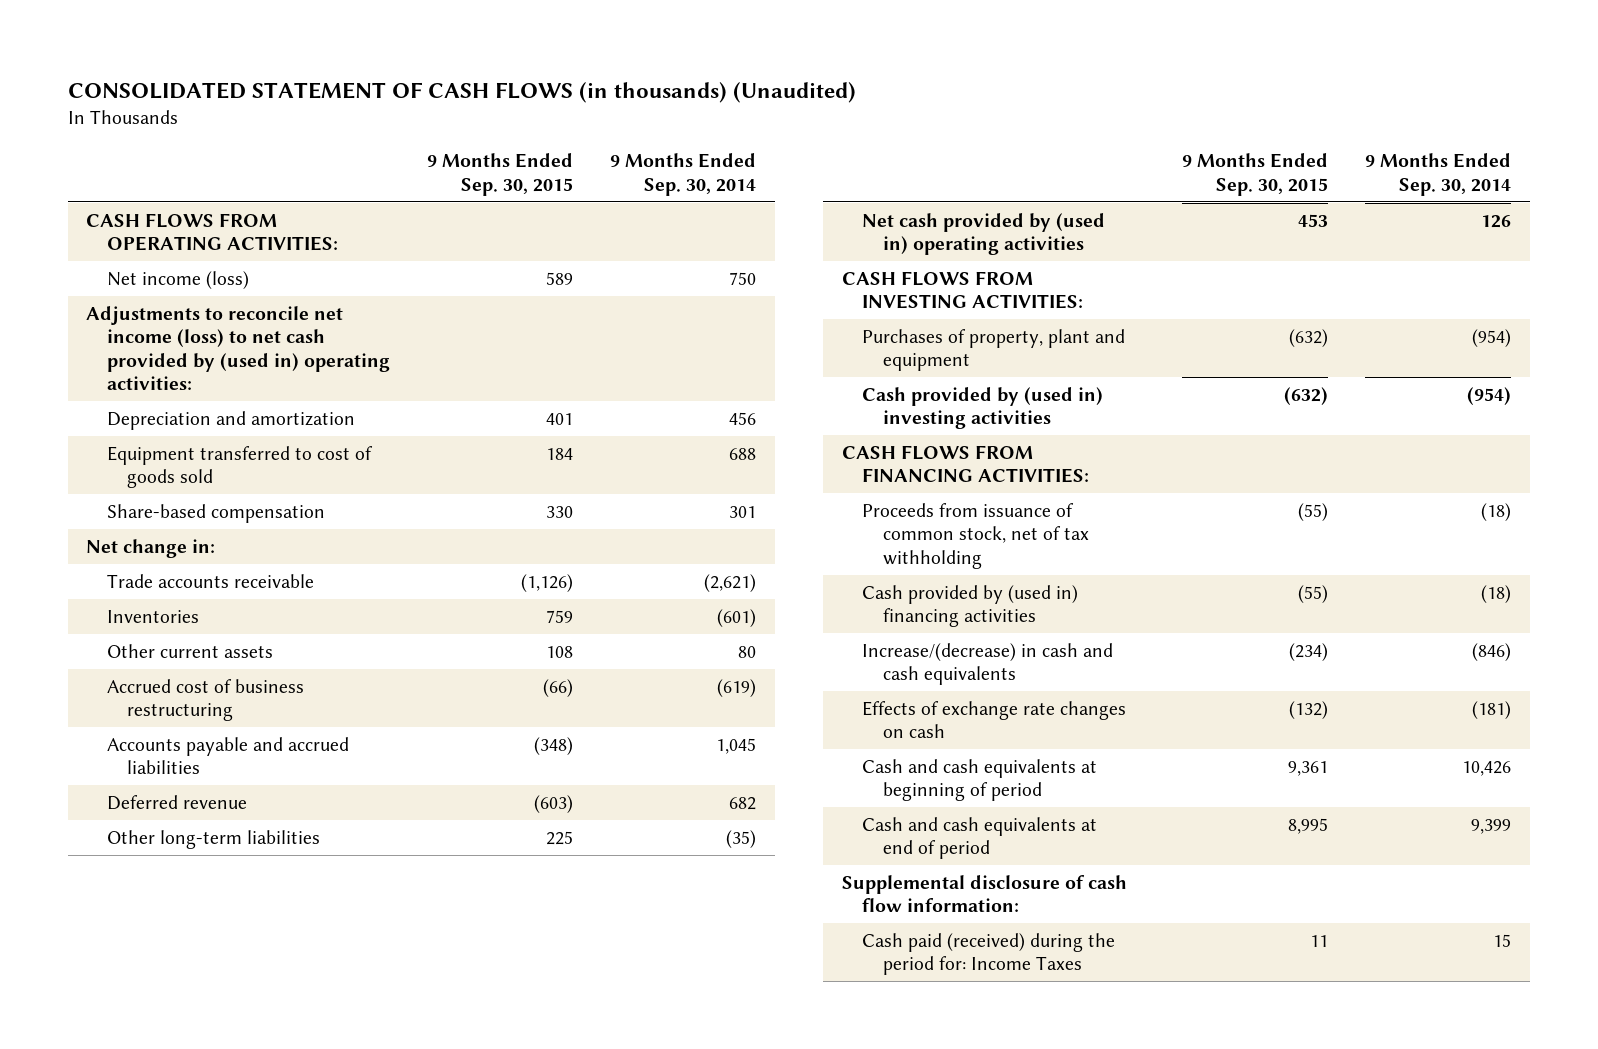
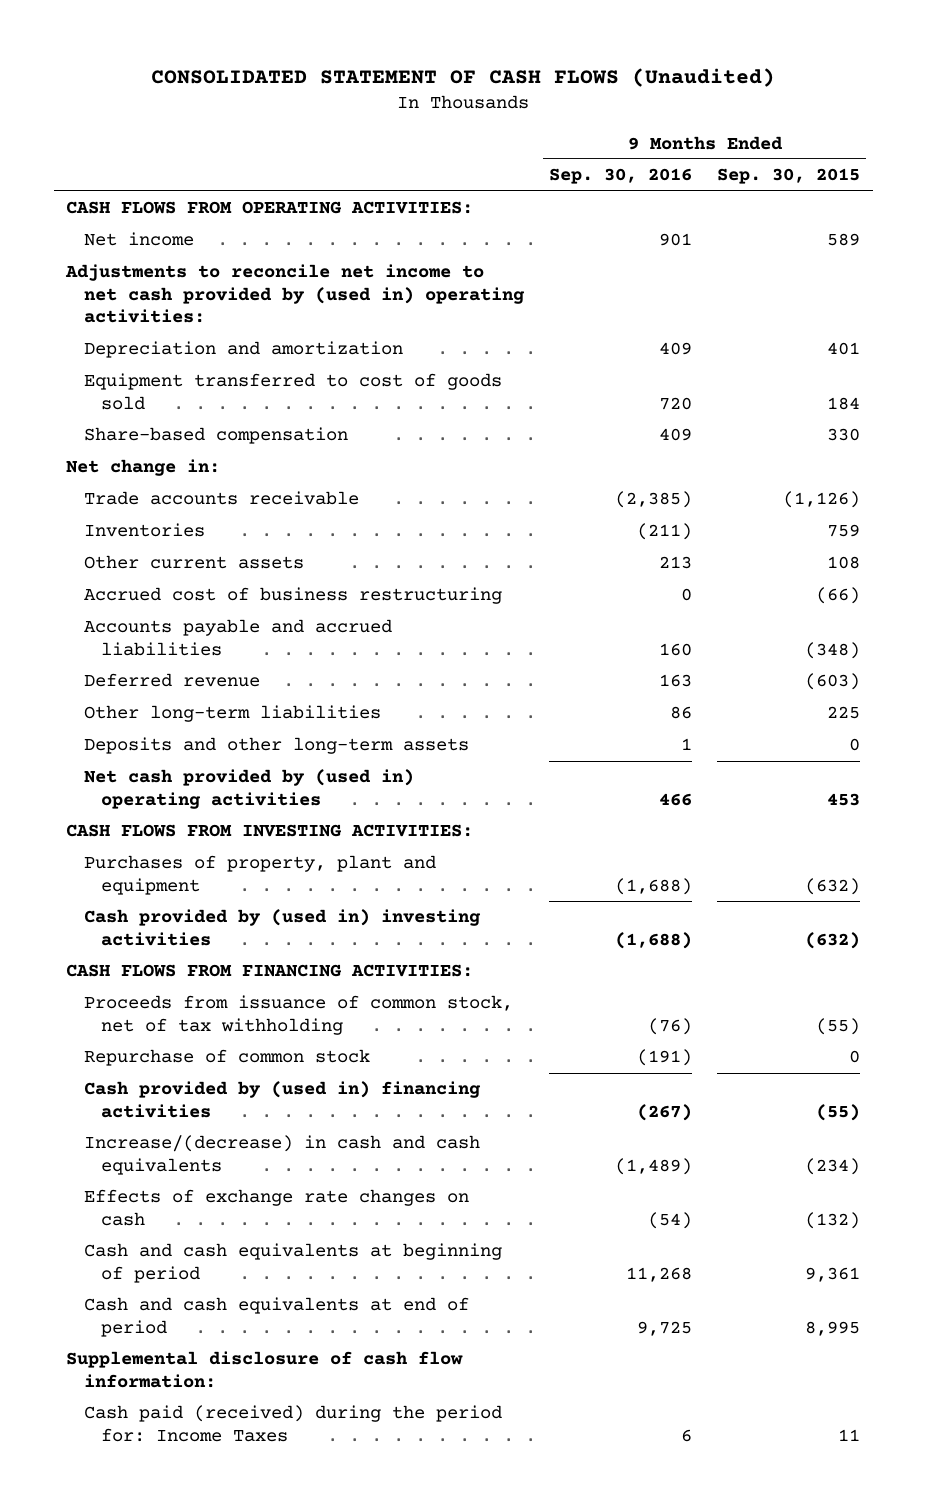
[67,82,856,104] CONSOLIDATED STATEMENT OF CASH FLOWS (in thousands) (Unaudited) -> [151,67,776,87] CONSOLIDATED STATEMENT OF CASH FLOWS (Unaudited)
[609,153,756,197] 9 Months Ended Sep. 30, 2014 -> none
none -> [548,168,692,185] Sep. 30, 2016
[106,270,249,289] Net income (loss) -> [83,232,194,247] Net income
[86,305,390,391] Adjustments to reconcile net income (loss) to net cash provided by (used in) operating activities: -> [65,264,525,324] Adjustments to reconcile net income to net cash provided by (used in) operating activities:
none -> [83,737,469,755] Deposits and other long-term assets
none -> [83,1049,370,1067] Repurchase of common stock

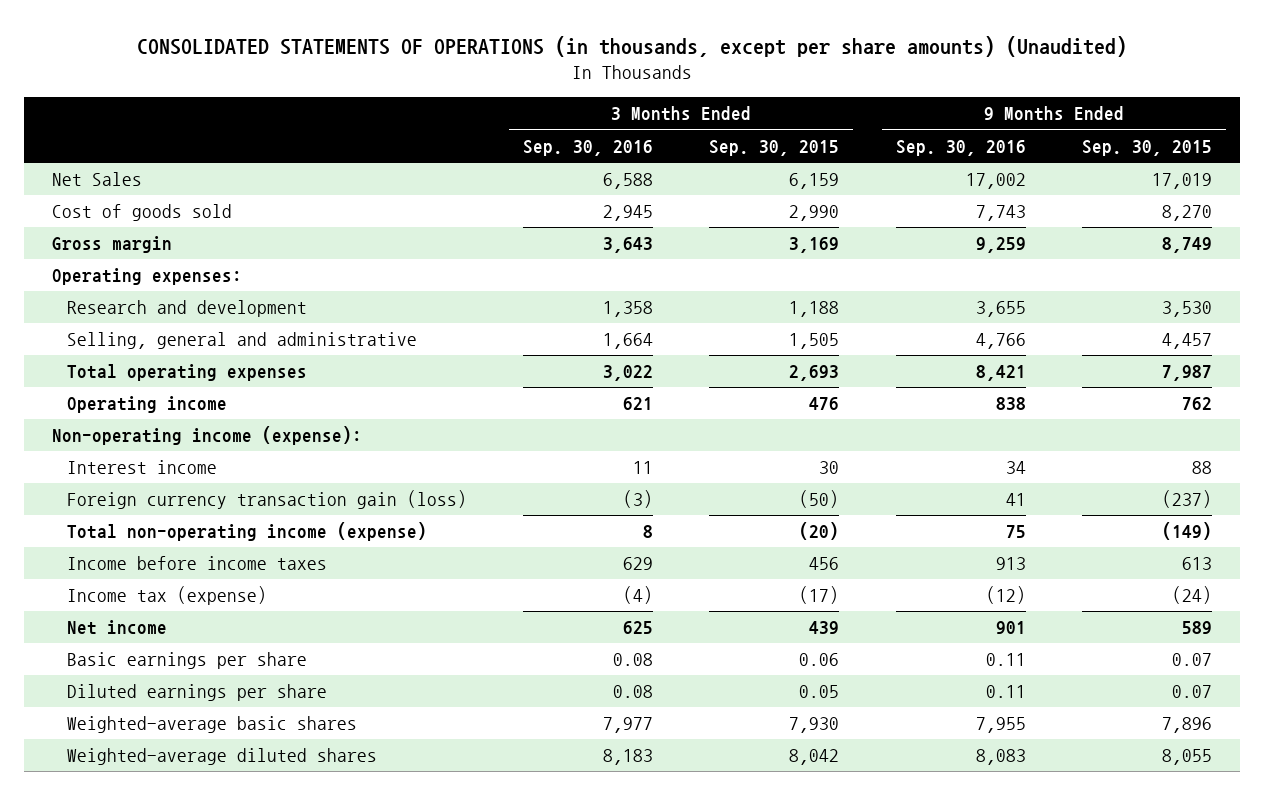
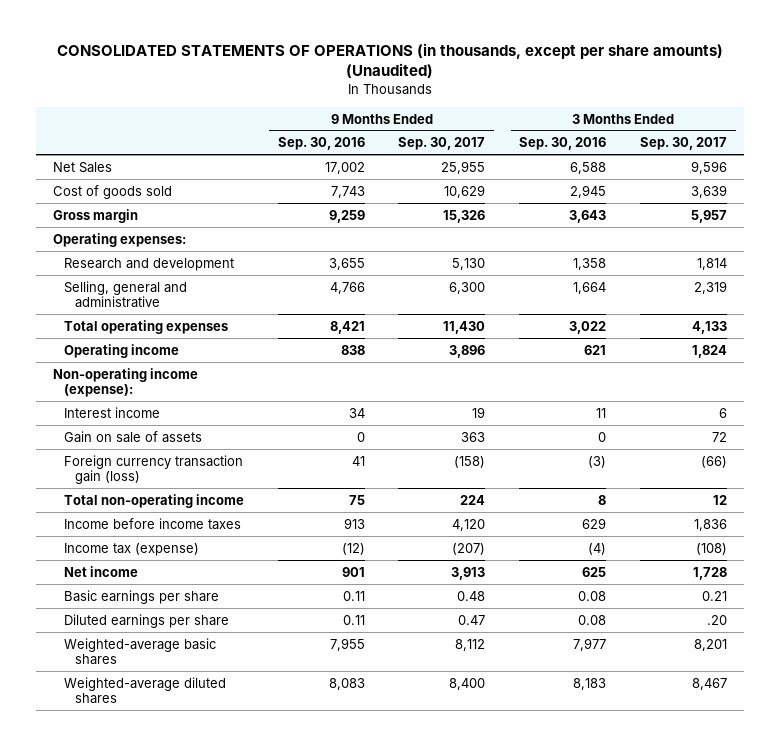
[709,139,840,156] Sep. 30, 2015 -> none
[1081,139,1212,156] Sep. 30, 2015 -> none
none -> [398,137,486,151] Sep. 30, 2017
none -> [640,137,728,151] Sep. 30, 2017
none -> [63,430,202,443] Gain on sale of assets
[66,522,427,542] Total non-operating income (expense) -> [63,493,244,508] Total non-operating income

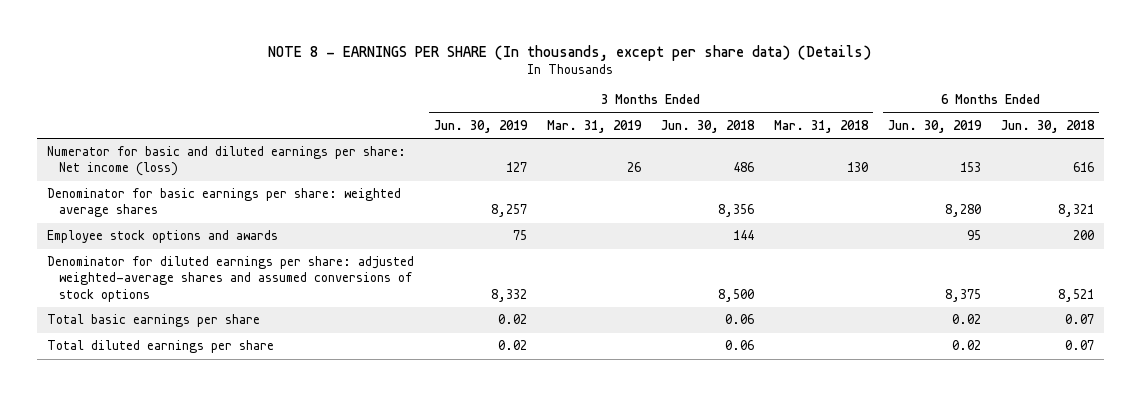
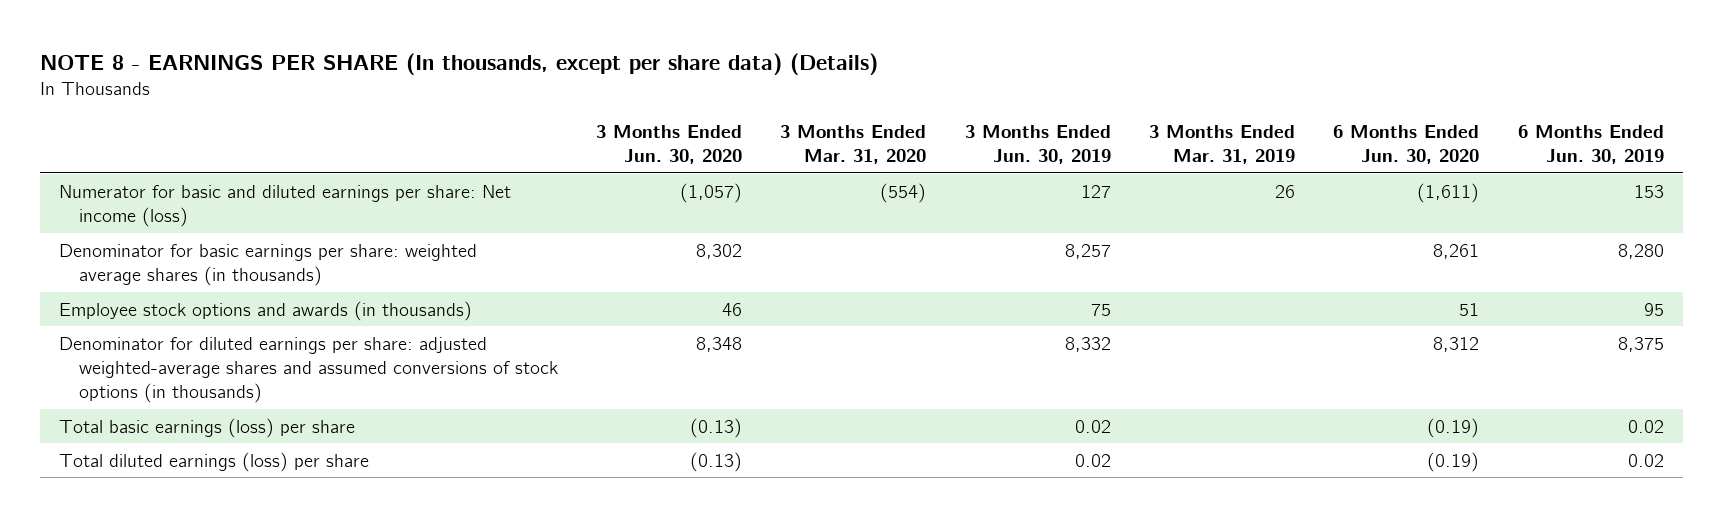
[660,119,755,133] Jun. 30, 2018 -> none
[773,119,869,133] Mar. 31, 2018 -> none
[1000,119,1095,133] Jun. 30, 2018 -> none
none -> [595,124,742,165] 3 Months Ended Jun. 30, 2020
none -> [780,124,927,165] 3 Months Ended Mar. 31, 2020
none -> [1333,124,1480,165] 6 Months Ended Jun. 30, 2020
[47,188,402,218] Denominator for basic earnings per share: weighted average shares -> [59,243,478,287] Denominator for basic earnings per share: weighted average shares (in thousands)
[47,230,279,244] Employee stock options and awards -> [59,300,473,321] Employee stock options and awards (in thousands)
[47,256,415,302] Denominator for diluted earnings per share: adjusted weighted-average shares and assumed conversions of stock options -> [59,336,558,404] Denominator for diluted earnings per share: adjusted weighted-average shares and assumed conversions of stock options (in thousands)
[47,314,261,328] Total basic earnings per share -> [59,417,356,438] Total basic earnings (loss) per share
[47,340,275,354] Total diluted earnings per share -> [59,451,370,472] Total diluted earnings (loss) per share

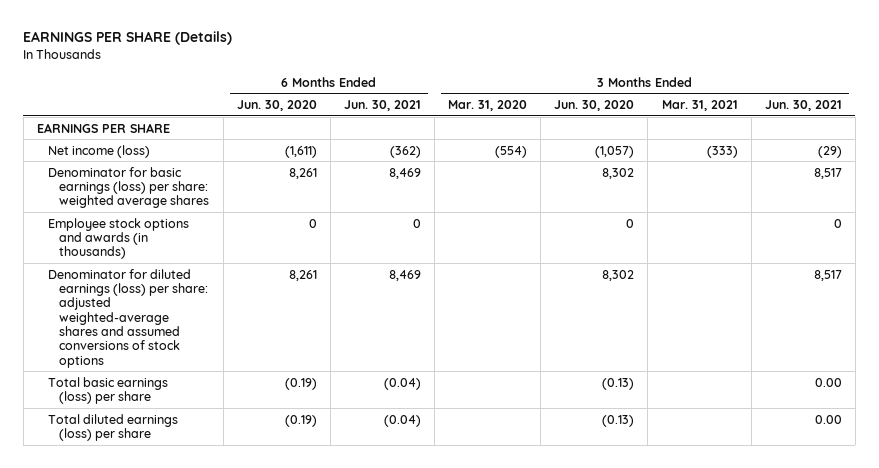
[40,52,879,75] NOTE 8 - EARNINGS PER SHARE (In thousands, except per share data) (Details) -> [23,31,233,46] EARNINGS PER SHARE (Details)
[964,124,1111,165] 3 Months Ended Jun. 30, 2019 -> none
[1148,124,1295,165] 3 Months Ended Mar. 31, 2019 -> none
[1517,124,1664,165] 6 Months Ended Jun. 30, 2019 -> none
none -> [343,100,421,112] Jun. 30, 2021
none -> [661,100,738,112] Mar. 31, 2021
none -> [764,100,842,112] Jun. 30, 2021
none -> [36,122,170,133] EARNINGS PER SHARE
[59,184,512,228] Numerator for basic and diluted earnings per share: Net income (loss) -> [48,144,151,158] Net income (loss)
[59,243,478,287] Denominator for basic earnings per share: weighted average shares (in thousands) -> [48,166,210,209] Denominator for basic earnings (loss) per share: weighted average shares
[721,302,742,316] 46 -> [626,218,635,228] 0
[1459,302,1480,316] 51 -> [308,218,317,228] 0
[59,336,558,404] Denominator for diluted earnings per share: adjusted weighted-average shares and assumed conversions of stock options (in thousands) -> [48,268,209,368] Denominator for diluted earnings (loss) per share: adjusted weighted-average shares and assumed conversions of stock options
[695,336,742,352] 8,348 -> [602,269,635,281] 8,302
[1433,336,1480,352] 8,312 -> [288,269,317,281] 8,261

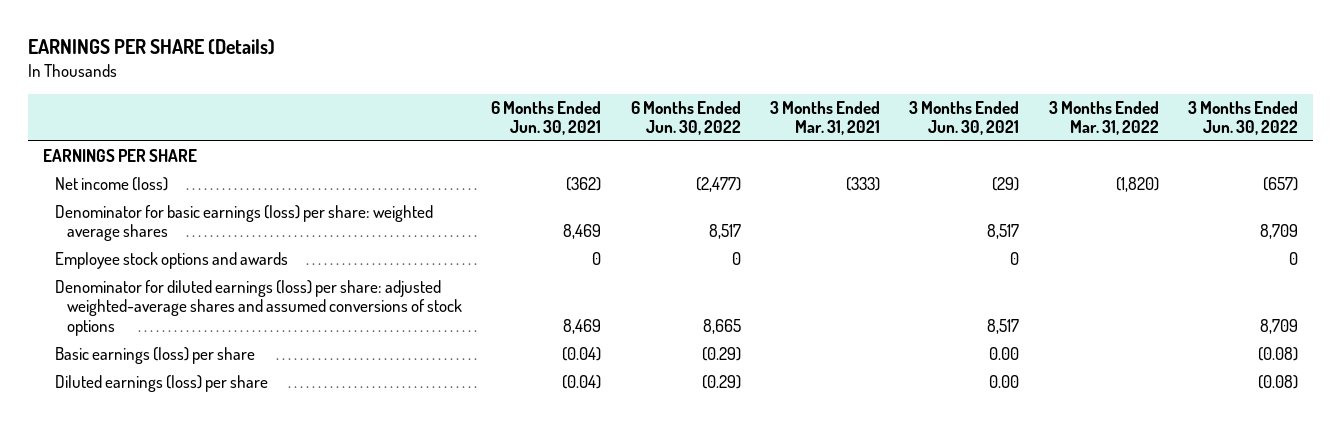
[236,100,317,112] Jun. 30, 2020 -> none
[448,100,528,112] Mar. 31, 2020 -> none
[554,100,635,112] Jun. 30, 2020 -> none
none -> [630,100,741,136] 6 Months Ended Jun. 30, 2022
none -> [1048,100,1159,136] 3 Months Ended Mar. 31, 2022
none -> [1188,100,1299,136] 3 Months Ended Jun. 30, 2022
[48,217,190,260] Employee stock options and awards (in thousands) -> [54,251,288,269] Employee stock options and awards
[48,376,169,404] Total basic earnings (loss) per share -> [54,346,255,364] Basic earnings (loss) per share
[48,413,179,441] Total diluted earnings (loss) per share -> [54,374,268,392] Diluted earnings (loss) per share

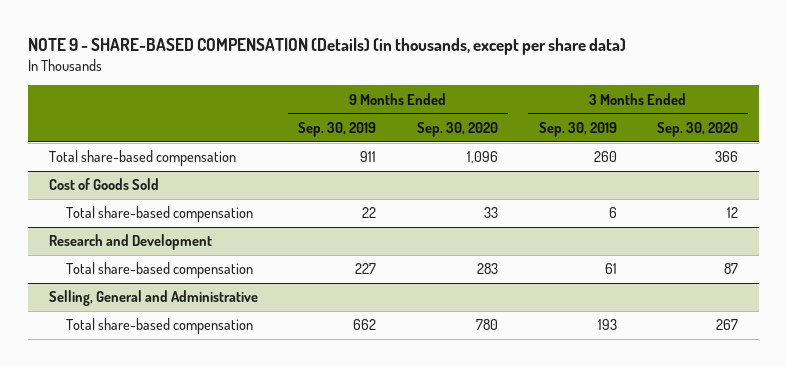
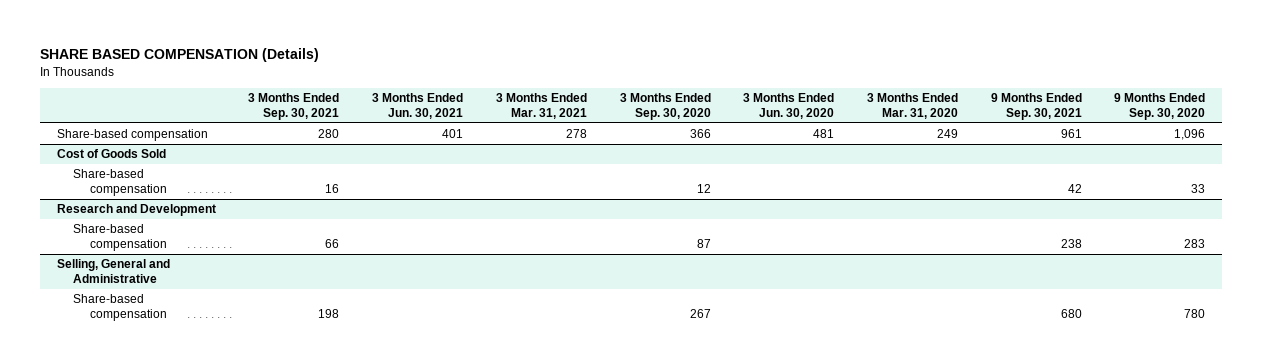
[28,37,627,55] NOTE 9 - SHARE-BASED COMPENSATION (Details) (in thousands, except per share data) -> [40,48,320,63] SHARE BASED COMPENSATION (Details)
[298,122,377,138] Sep. 30, 2019 -> none
[538,122,617,138] Sep. 30, 2019 -> none
none -> [248,93,340,121] 3 Months Ended Sep. 30, 2021
none -> [372,93,464,120] 3 Months Ended Jun. 30, 2021
none -> [495,93,587,120] 3 Months Ended Mar. 31, 2021
none -> [743,93,835,120] 3 Months Ended Jun. 30, 2020
none -> [866,93,958,120] 3 Months Ended Mar. 31, 2020
none -> [990,93,1082,121] 9 Months Ended Sep. 30, 2021
[48,150,236,167] Total share-based compensation -> [56,129,208,142] Share-based compensation
[66,206,254,223] Total share-based compensation -> [73,169,167,196] Share-based compensation
[66,262,254,279] Total share-based compensation -> [73,224,167,251] Share-based compensation
[66,318,254,335] Total share-based compensation -> [73,294,167,321] Share-based compensation

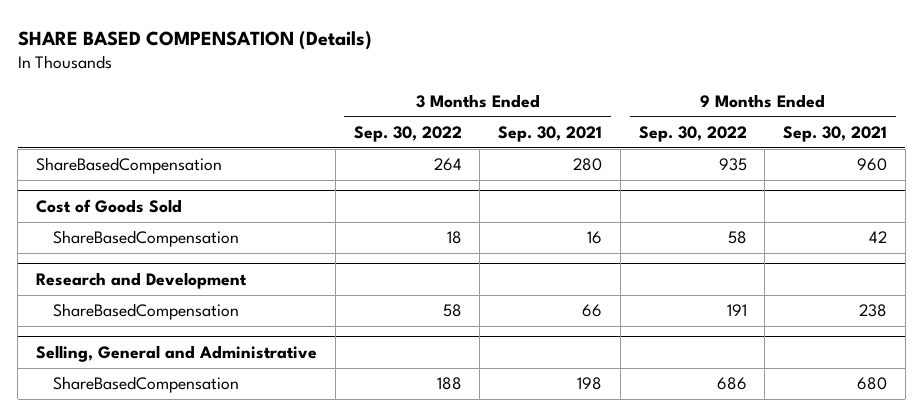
[372,93,464,120] 3 Months Ended Jun. 30, 2021 -> none
[495,93,587,120] 3 Months Ended Mar. 31, 2021 -> none
[619,93,711,121] 3 Months Ended Sep. 30, 2020 -> none
[743,93,835,120] 3 Months Ended Jun. 30, 2020 -> none
[866,93,958,120] 3 Months Ended Mar. 31, 2020 -> none
[1114,93,1206,121] 9 Months Ended Sep. 30, 2020 -> none
none -> [353,125,462,142] Sep. 30, 2022
none -> [638,125,747,142] Sep. 30, 2022
[56,129,208,142] Share-based compensation -> none
none -> [36,157,223,175] ShareBasedCompensation
[73,169,167,196] Share-based compensation -> [52,230,239,248] ShareBasedCompensation
[73,224,167,251] Share-based compensation -> [52,303,239,321] ShareBasedCompensation
[73,294,167,321] Share-based compensation -> [52,376,239,394] ShareBasedCompensation

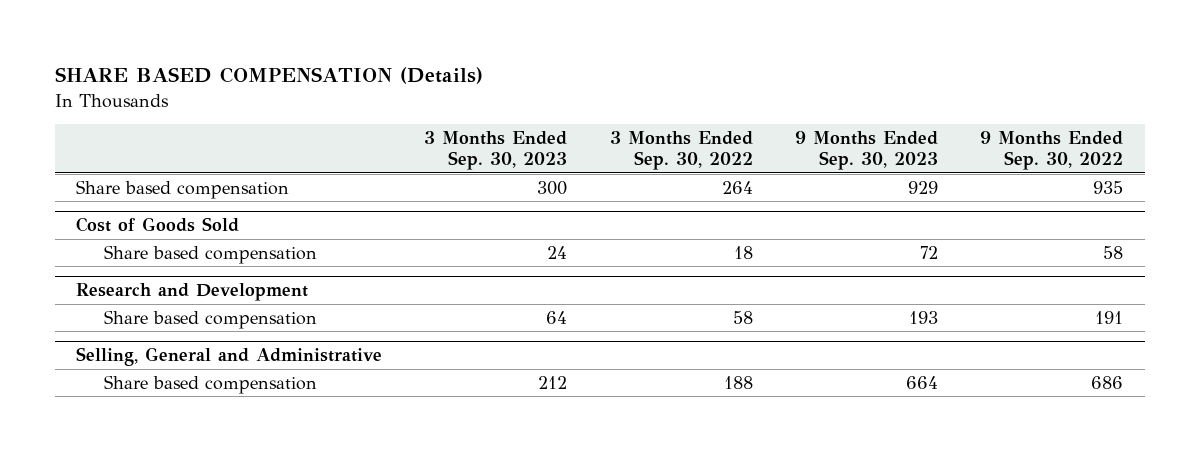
[498,125,603,142] Sep. 30, 2021 -> none
[783,125,888,142] Sep. 30, 2021 -> none
none -> [424,131,568,171] 3 Months Ended Sep. 30, 2023
none -> [795,131,939,171] 9 Months Ended Sep. 30, 2023
[36,157,223,175] ShareBasedCompensation -> [75,179,289,199] Share based compensation
[52,230,239,248] ShareBasedCompensation -> [103,244,317,264] Share based compensation
[52,303,239,321] ShareBasedCompensation -> [103,309,317,329] Share based compensation
[52,376,239,394] ShareBasedCompensation -> [103,374,317,394] Share based compensation

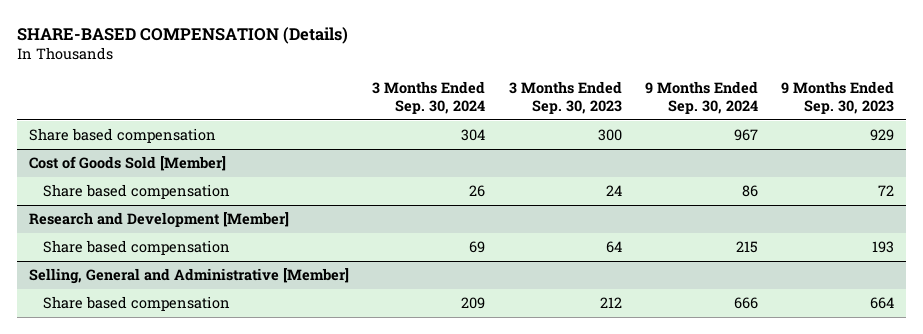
[54,67,483,85] SHARE BASED COMPENSATION (Details) -> [17,26,349,44] SHARE-BASED COMPENSATION (Details)
[609,131,753,171] 3 Months Ended Sep. 30, 2022 -> none
[980,131,1124,171] 9 Months Ended Sep. 30, 2022 -> none
none -> [372,80,486,115] 3 Months Ended Sep. 30, 2024
none -> [644,80,758,115] 9 Months Ended Sep. 30, 2024
[75,217,239,233] Cost of Goods Sold -> [28,156,226,172] Cost of Goods Sold [Member]
[75,283,308,302] Research and Development -> [28,212,289,228] Research and Development [Member]
[75,347,382,367] Selling, General and Administrative -> [28,268,349,285] Selling, General and Administrative [Member]

